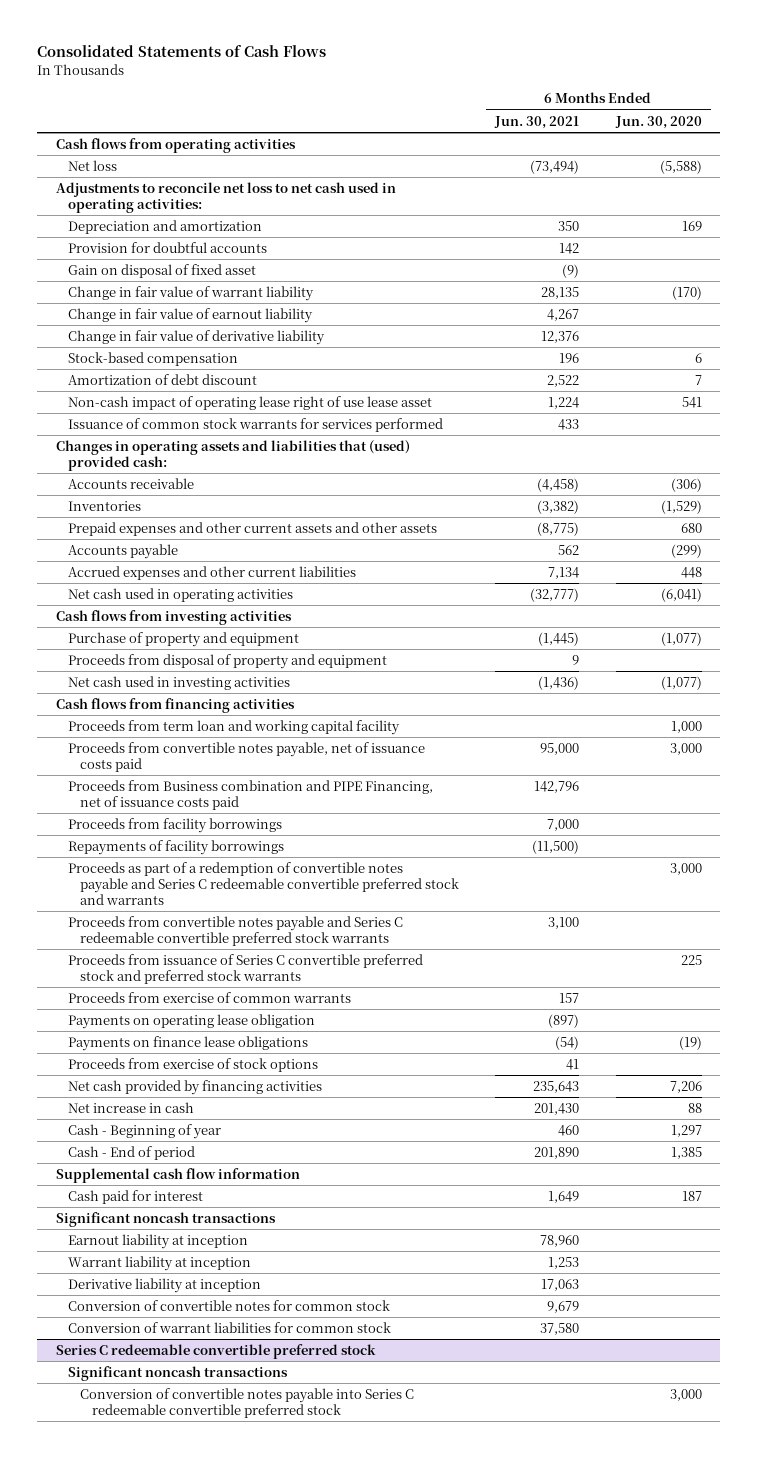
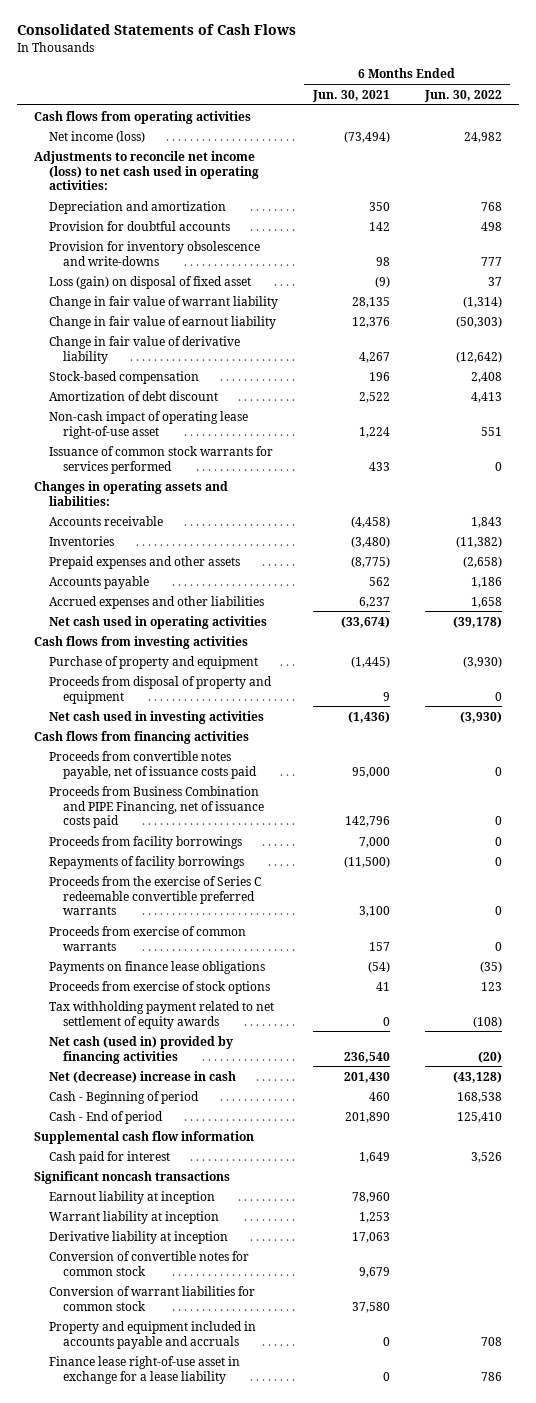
[614,115,702,129] Jun. 30, 2020 -> none
none -> [423,89,502,102] Jun. 30, 2022
[67,159,117,171] Net loss -> [48,130,145,143] Net income (loss)
[55,181,396,213] Adjustments to reconcile net loss to net cash used in operating activities: -> [34,150,259,191] Adjustments to reconcile net income (loss) to net cash used in operating activities:
none -> [48,240,260,266] Provision for inventory obsolescence and write-downs
[67,263,256,278] Gain on disposal of fixed asset -> [48,275,251,289] Loss (gain) on disposal of fixed asset
[547,308,580,321] 4,267 -> [351,316,390,328] 12,376
[541,330,580,343] 12,376 -> [358,351,390,363] 4,267
[67,395,432,410] Non-cash impact of operating lease right of use lease asset -> [48,410,248,439] Non-cash impact of operating lease right-of-use asset
[55,439,410,471] Changes in operating assets and liabilities that (used) provided cash: -> [34,480,229,506] Changes in operating assets and liabilities:
[537,499,580,514] (3,382) -> [350,535,390,548] (3,480)
[67,521,437,536] Prepaid expenses and other current assets and other assets -> [48,555,240,569] Prepaid expenses and other assets
[67,565,356,580] Accrued expenses and other current liabilities -> [48,595,264,609] Accrued expenses and other liabilities
[548,566,580,579] 7,134 -> [358,596,390,608] 6,237
[530,587,580,602] (32,777) -> [340,615,390,628] (33,674)
[67,719,400,735] Proceeds from term loan and working capital facility -> none
[67,779,433,810] Proceeds from Business combination and PIPE Financing, net of issuance costs paid -> [48,785,264,829] Proceeds from Business Combination and PIPE Financing, net of issuance costs paid
[67,861,459,905] Proceeds as part of a redemption of convertible notes payable and Series C redeemable convertible preferred stock and warrants -> none
[67,953,423,984] Proceeds from issuance of Series C convertible preferred stock and preferred stock warrants -> none
[67,915,403,946] Proceeds from convertible notes payable and Series C redeemable convertible preferred stock warrants -> [48,875,261,916] Proceeds from the exercise of Series C redeemable convertible preferred warrants
[67,1013,315,1029] Payments on operating lease obligation -> none
none -> [48,1000,274,1029] Tax withholding payment related to net settlement of equity awards
[67,1079,322,1095] Net cash provided by financing activities -> [48,1035,233,1064] Net cash (used in) provided by financing activities
[533,1080,580,1093] 235,643 -> [343,1051,390,1063] 236,540
[67,1101,194,1113] Net increase in cash -> [48,1070,236,1083] Net (decrease) increase in cash
[67,1123,221,1139] Cash - Beginning of year -> [48,1090,199,1104] Cash - Beginning of period
[55,1343,376,1359] Series C redeemable convertible preferred stock -> none
[67,1365,288,1381] Significant noncash transactions -> none
[79,1387,414,1418] Conversion of convertible notes payable into Series C redeemable convertible preferred stock -> none
none -> [48,1320,256,1349] Property and equipment included in accounts payable and accruals
none -> [48,1355,240,1384] Finance lease right-of-use asset in exchange for a lease liability

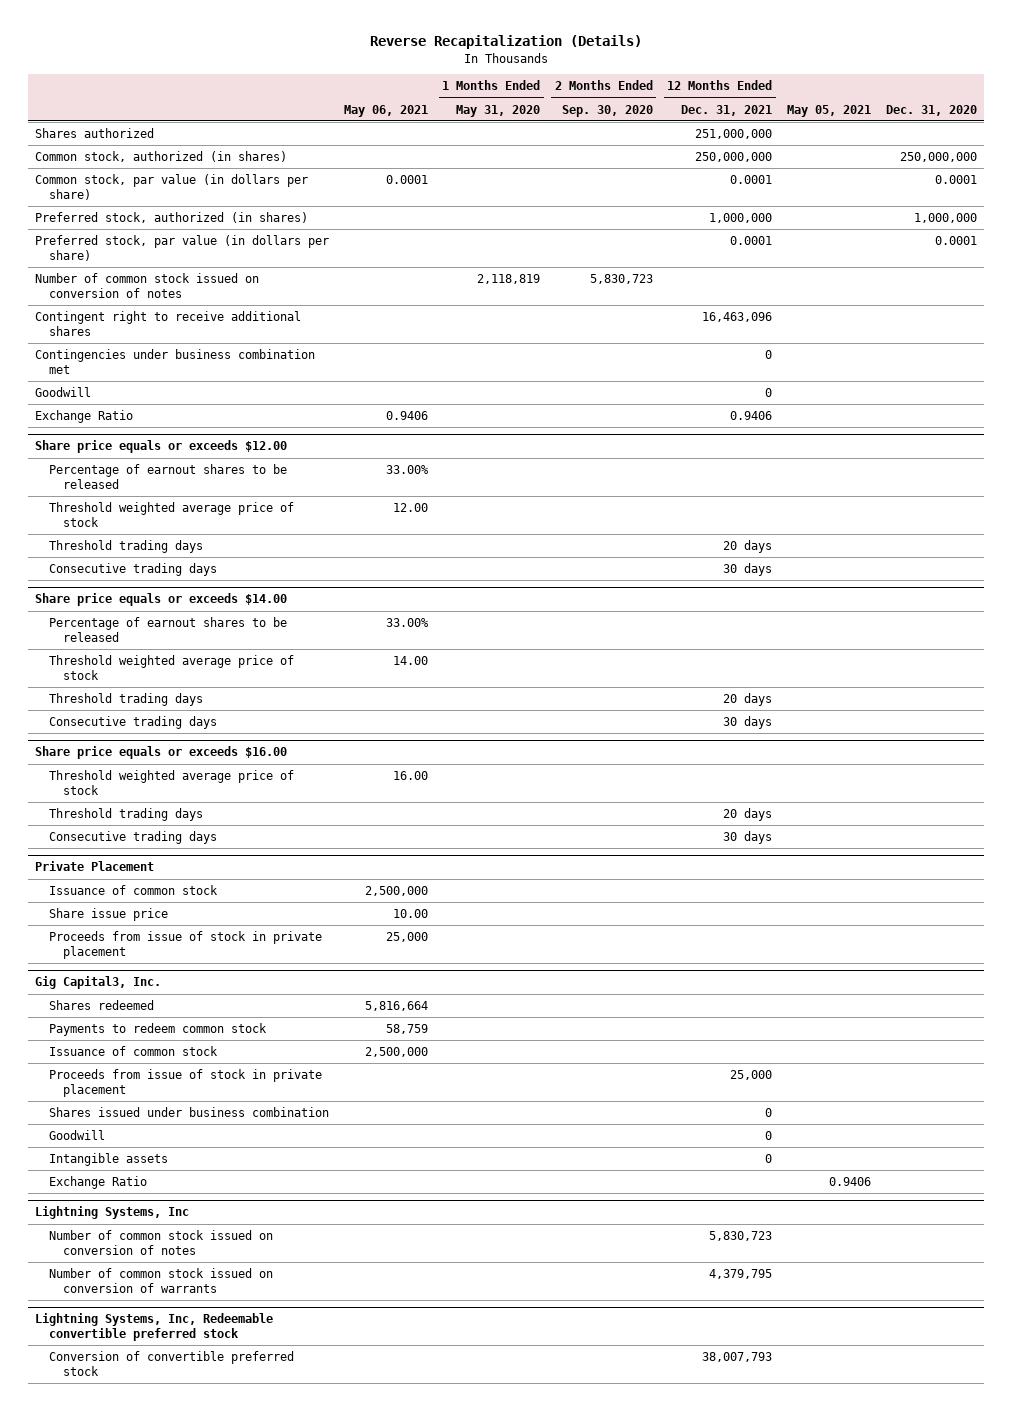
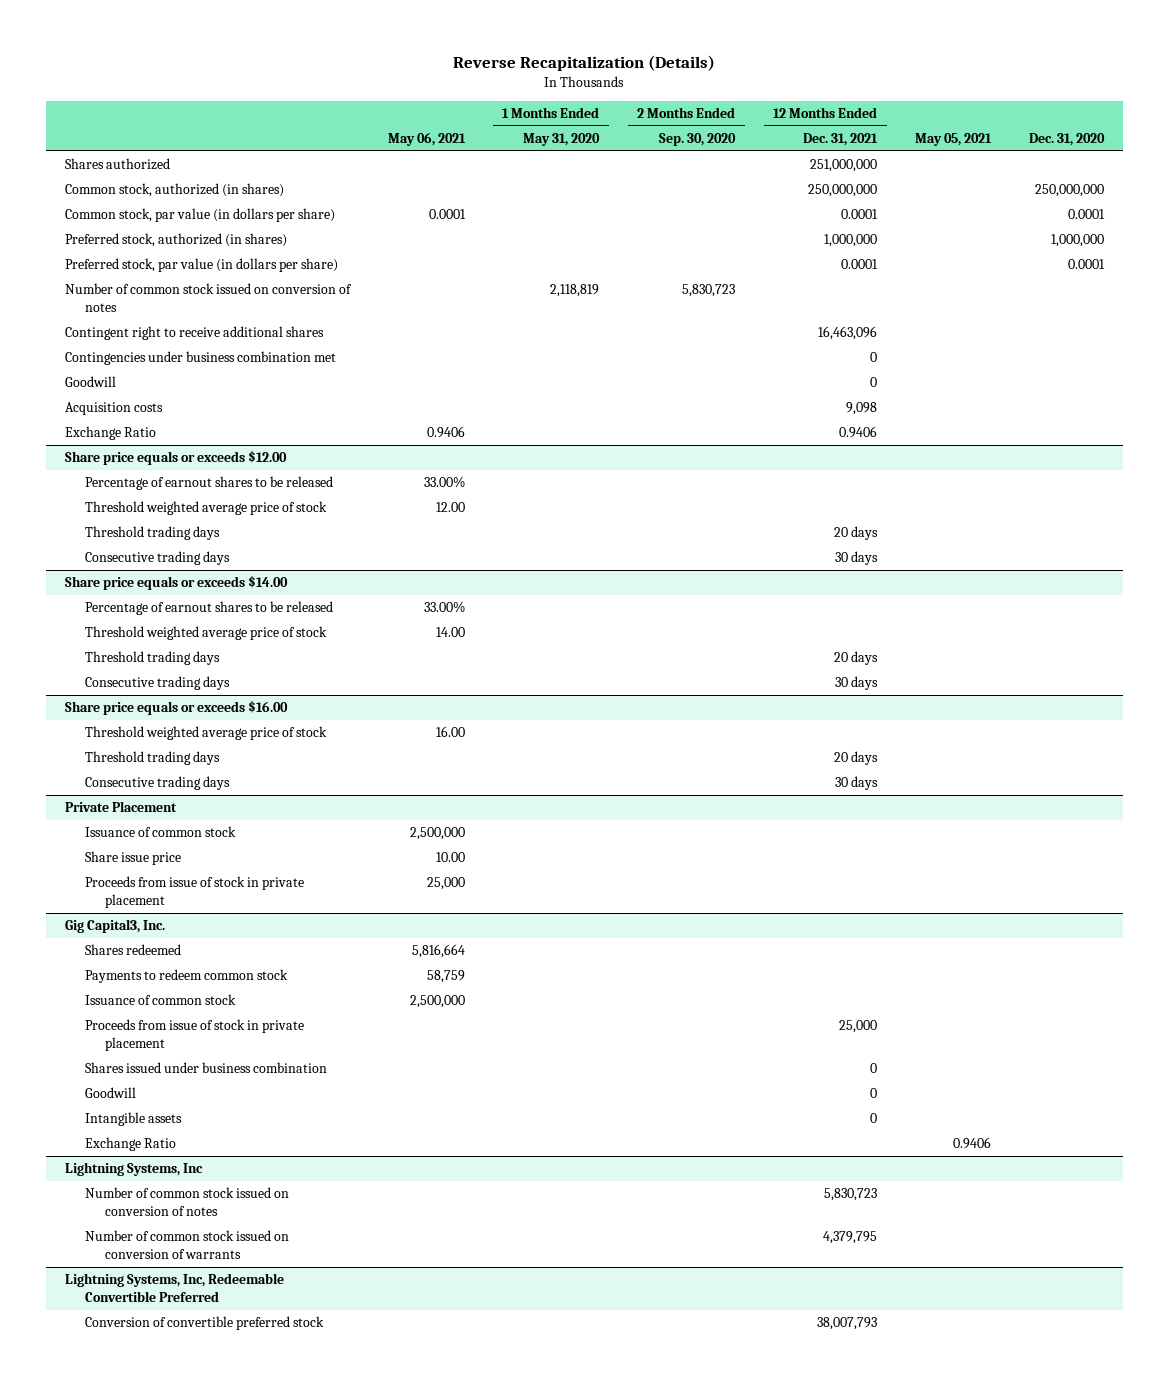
none -> [64,402,163,416] Acquisition costs
[35,1313,274,1342] Lightning Systems, Inc, Redeemable convertible preferred stock -> [64,1273,284,1303] Lightning Systems, Inc, Redeemable Convertible Preferred

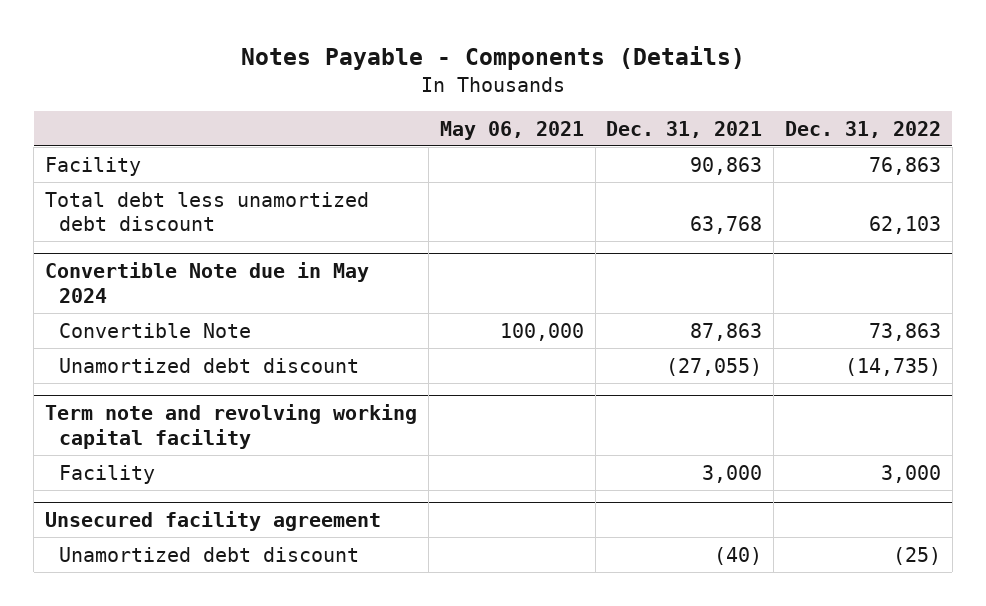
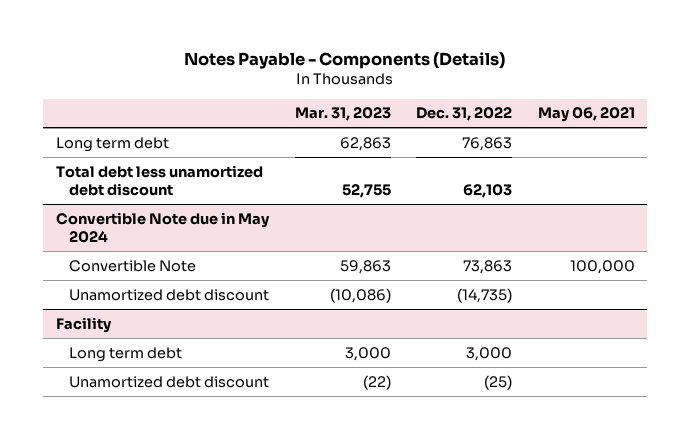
[606,120,763,138] Dec. 31, 2021 -> none
none -> [294,107,391,122] Mar. 31, 2023
[45,156,142,176] Facility -> [55,136,169,152] Long term debt
[45,510,382,531] Unsecured facility agreement -> none
[45,403,418,449] Term note and revolving working capital facility -> [55,316,112,333] Facility
[59,464,156,484] Facility -> [69,346,183,362] Long term debt

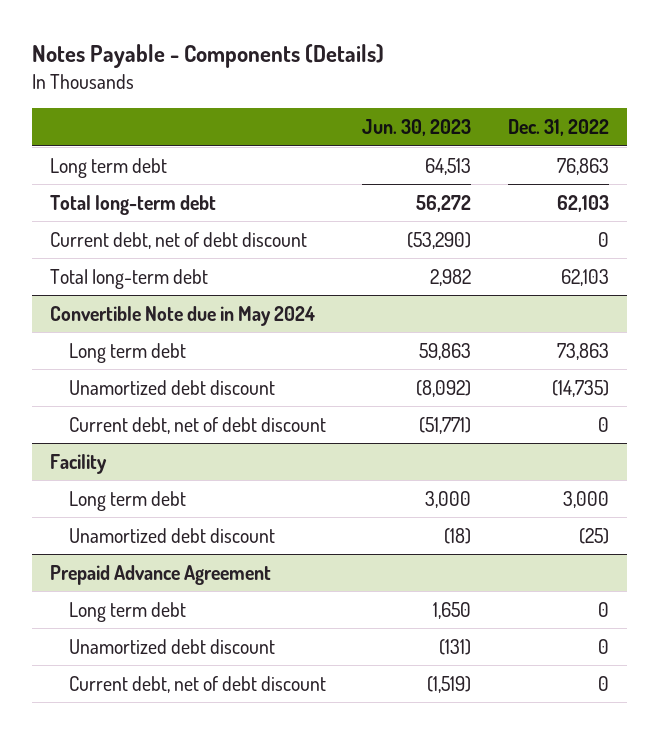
[294,107,391,122] Mar. 31, 2023 -> none
[537,107,635,123] May 06, 2021 -> none
none -> [362,119,472,137] Jun. 30, 2023
[55,164,263,196] Total debt less unamortized debt discount -> [50,194,217,215] Total long-term debt
none -> [50,231,308,249] Current debt, net of debt discount
none -> [50,268,209,289] Total long-term debt
[69,259,197,272] Convertible Note -> [68,342,186,363] Long term debt
none -> [68,416,326,434] Current debt, net of debt discount
none -> [50,564,272,585] Prepaid Advance Agreement
none -> [68,601,186,622] Long term debt
none -> [68,638,275,654] Unamortized debt discount
none -> [68,675,326,693] Current debt, net of debt discount

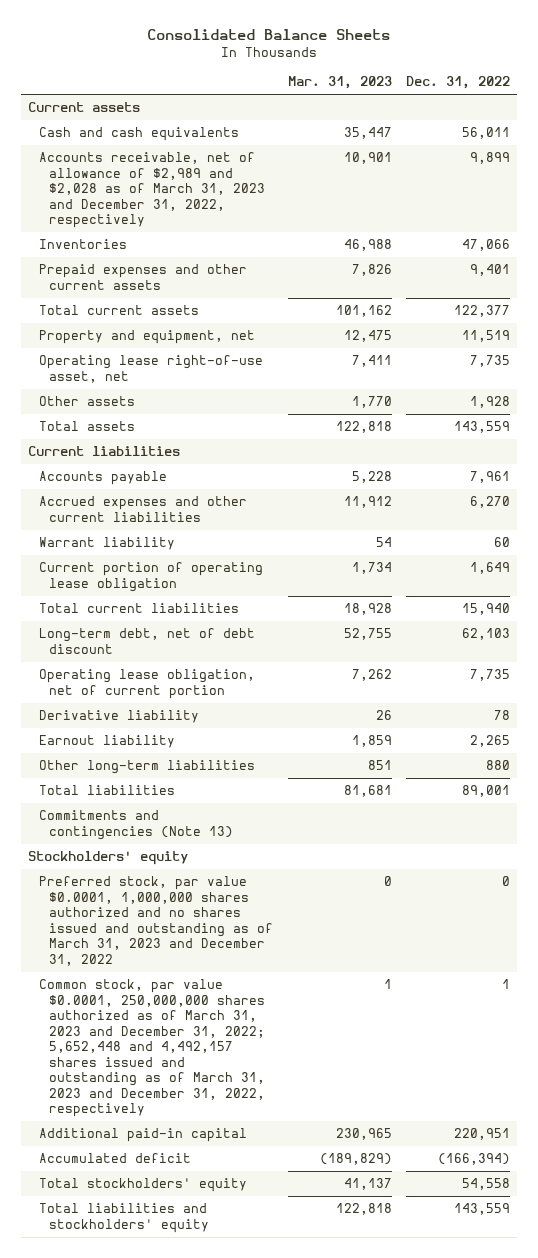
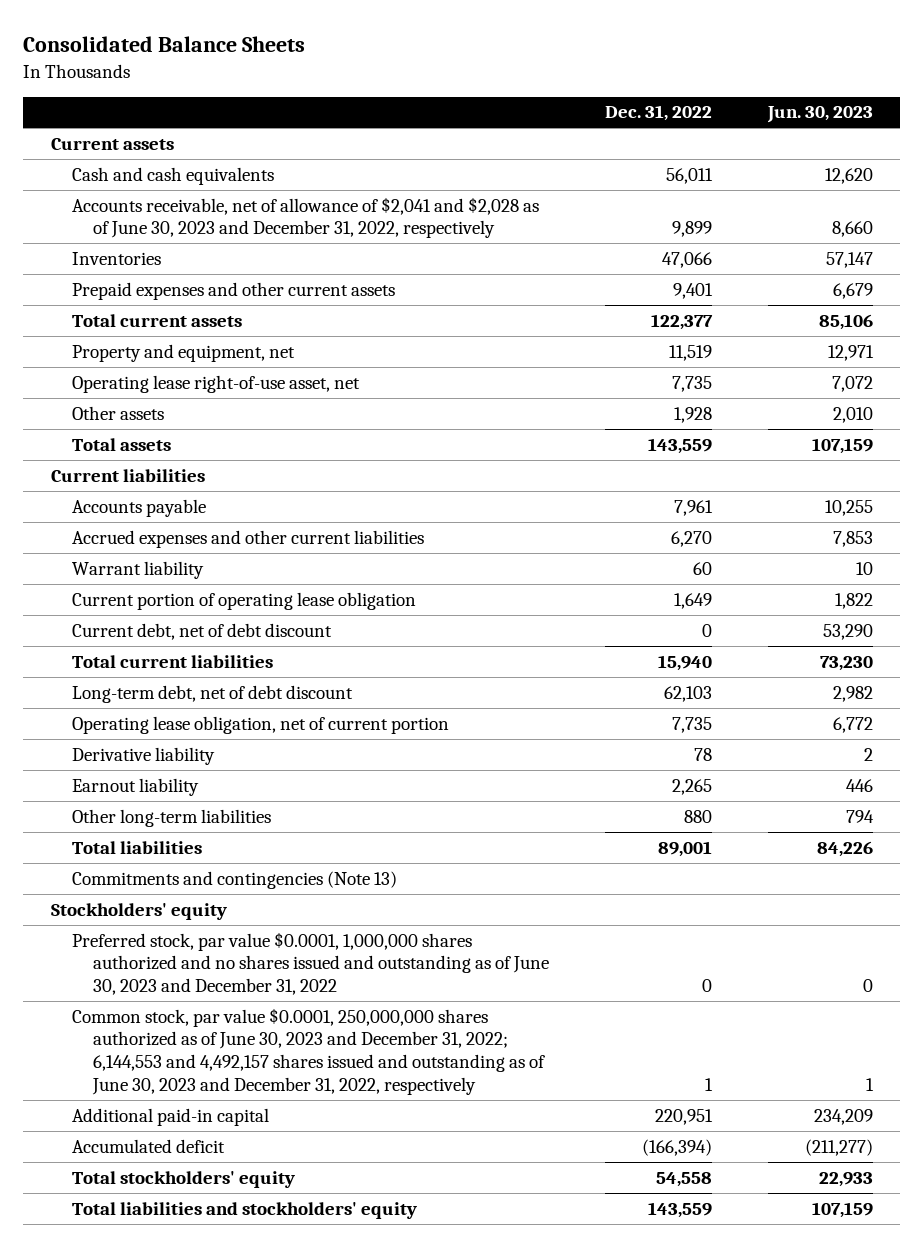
[287,76,392,90] Mar. 31, 2023 -> none
none -> [766,106,873,124] Jun. 30, 2023
[38,152,266,229] Accounts receivable, net of allowance of $2,989 and $2,028 as of March 31, 2023 and December 31, 2022, respectively -> [72,196,540,239] Accounts receivable, net of allowance of $2,041 and $2,028 as of June 30, 2023 and December 31, 2022, respectively
none -> [72,622,333,640] Current debt, net of debt discount
[38,876,274,966] Preferred stock, par value $0.0001, 1,000,000 shares authorized and no shares issued and outstanding as of March 31, 2023 and December 31, 2022 -> [72,931,549,996] Preferred stock, par value $0.0001, 1,000,000 shares authorized and no shares issued and outstanding as of June 30, 2023 and December 31, 2022
[38,979,266,1118] Common stock, par value $0.0001, 250,000,000 shares authorized as of March 31, 2023 and December 31, 2022; 5,652,448 and 4,492,157 shares issued and outstanding as of March 31, 2023 and December 31, 2022, respectively -> [72,1007,545,1095] Common stock, par value $0.0001, 250,000,000 shares authorized as of June 30, 2023 and December 31, 2022; 6,144,553 and 4,492,157 shares issued and outstanding as of June 30, 2023 and December 31, 2022, respectively

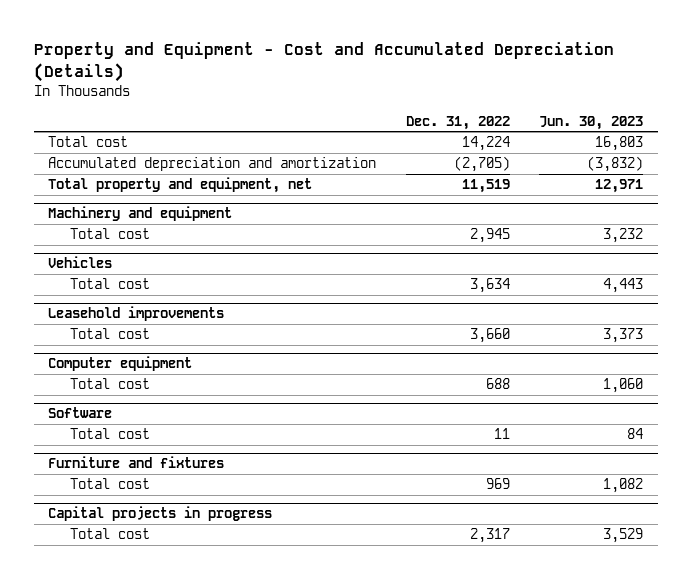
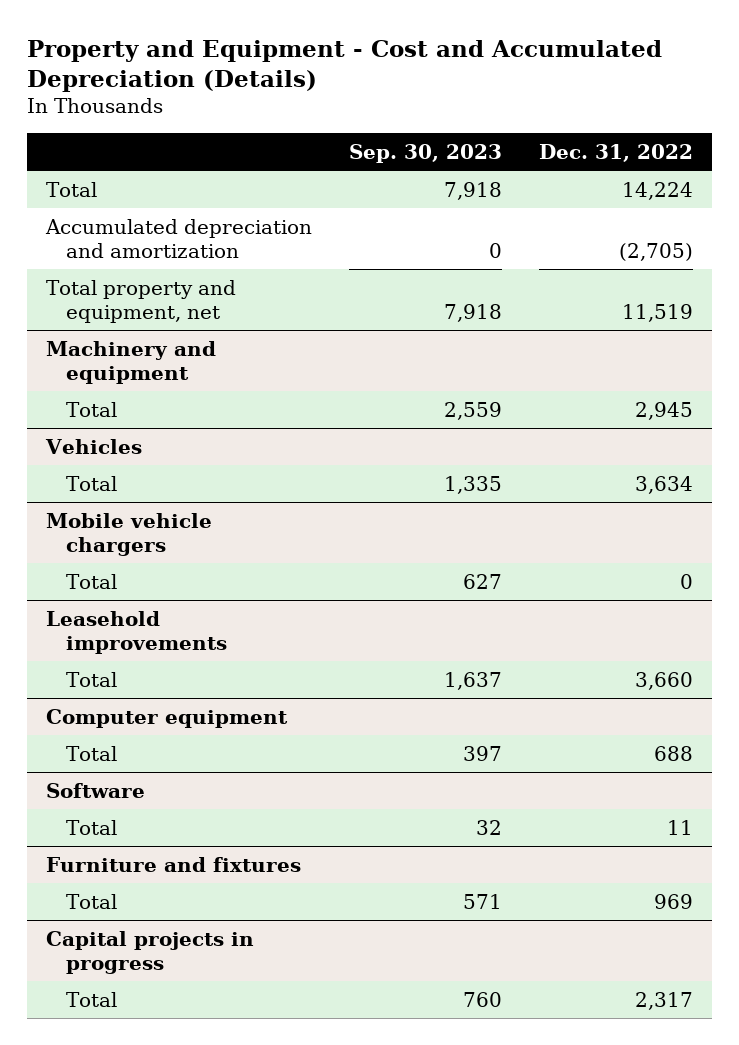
[539,115,644,130] Jun. 30, 2023 -> none
none -> [348,143,502,163] Sep. 30, 2023
[48,136,129,148] Total cost -> [45,181,97,197] Total
[69,228,150,240] Total cost -> [66,401,118,417] Total
[69,278,150,290] Total cost -> [66,475,118,491] Total
none -> [45,512,212,556] Mobile vehicle chargers
none -> [66,573,118,589] Total
[69,328,150,340] Total cost -> [66,671,118,687] Total
[69,378,150,390] Total cost -> [66,745,118,761] Total
[69,428,150,440] Total cost -> [66,819,118,835] Total
[69,478,150,490] Total cost -> [66,893,118,909] Total
[69,528,150,540] Total cost -> [66,991,118,1007] Total

